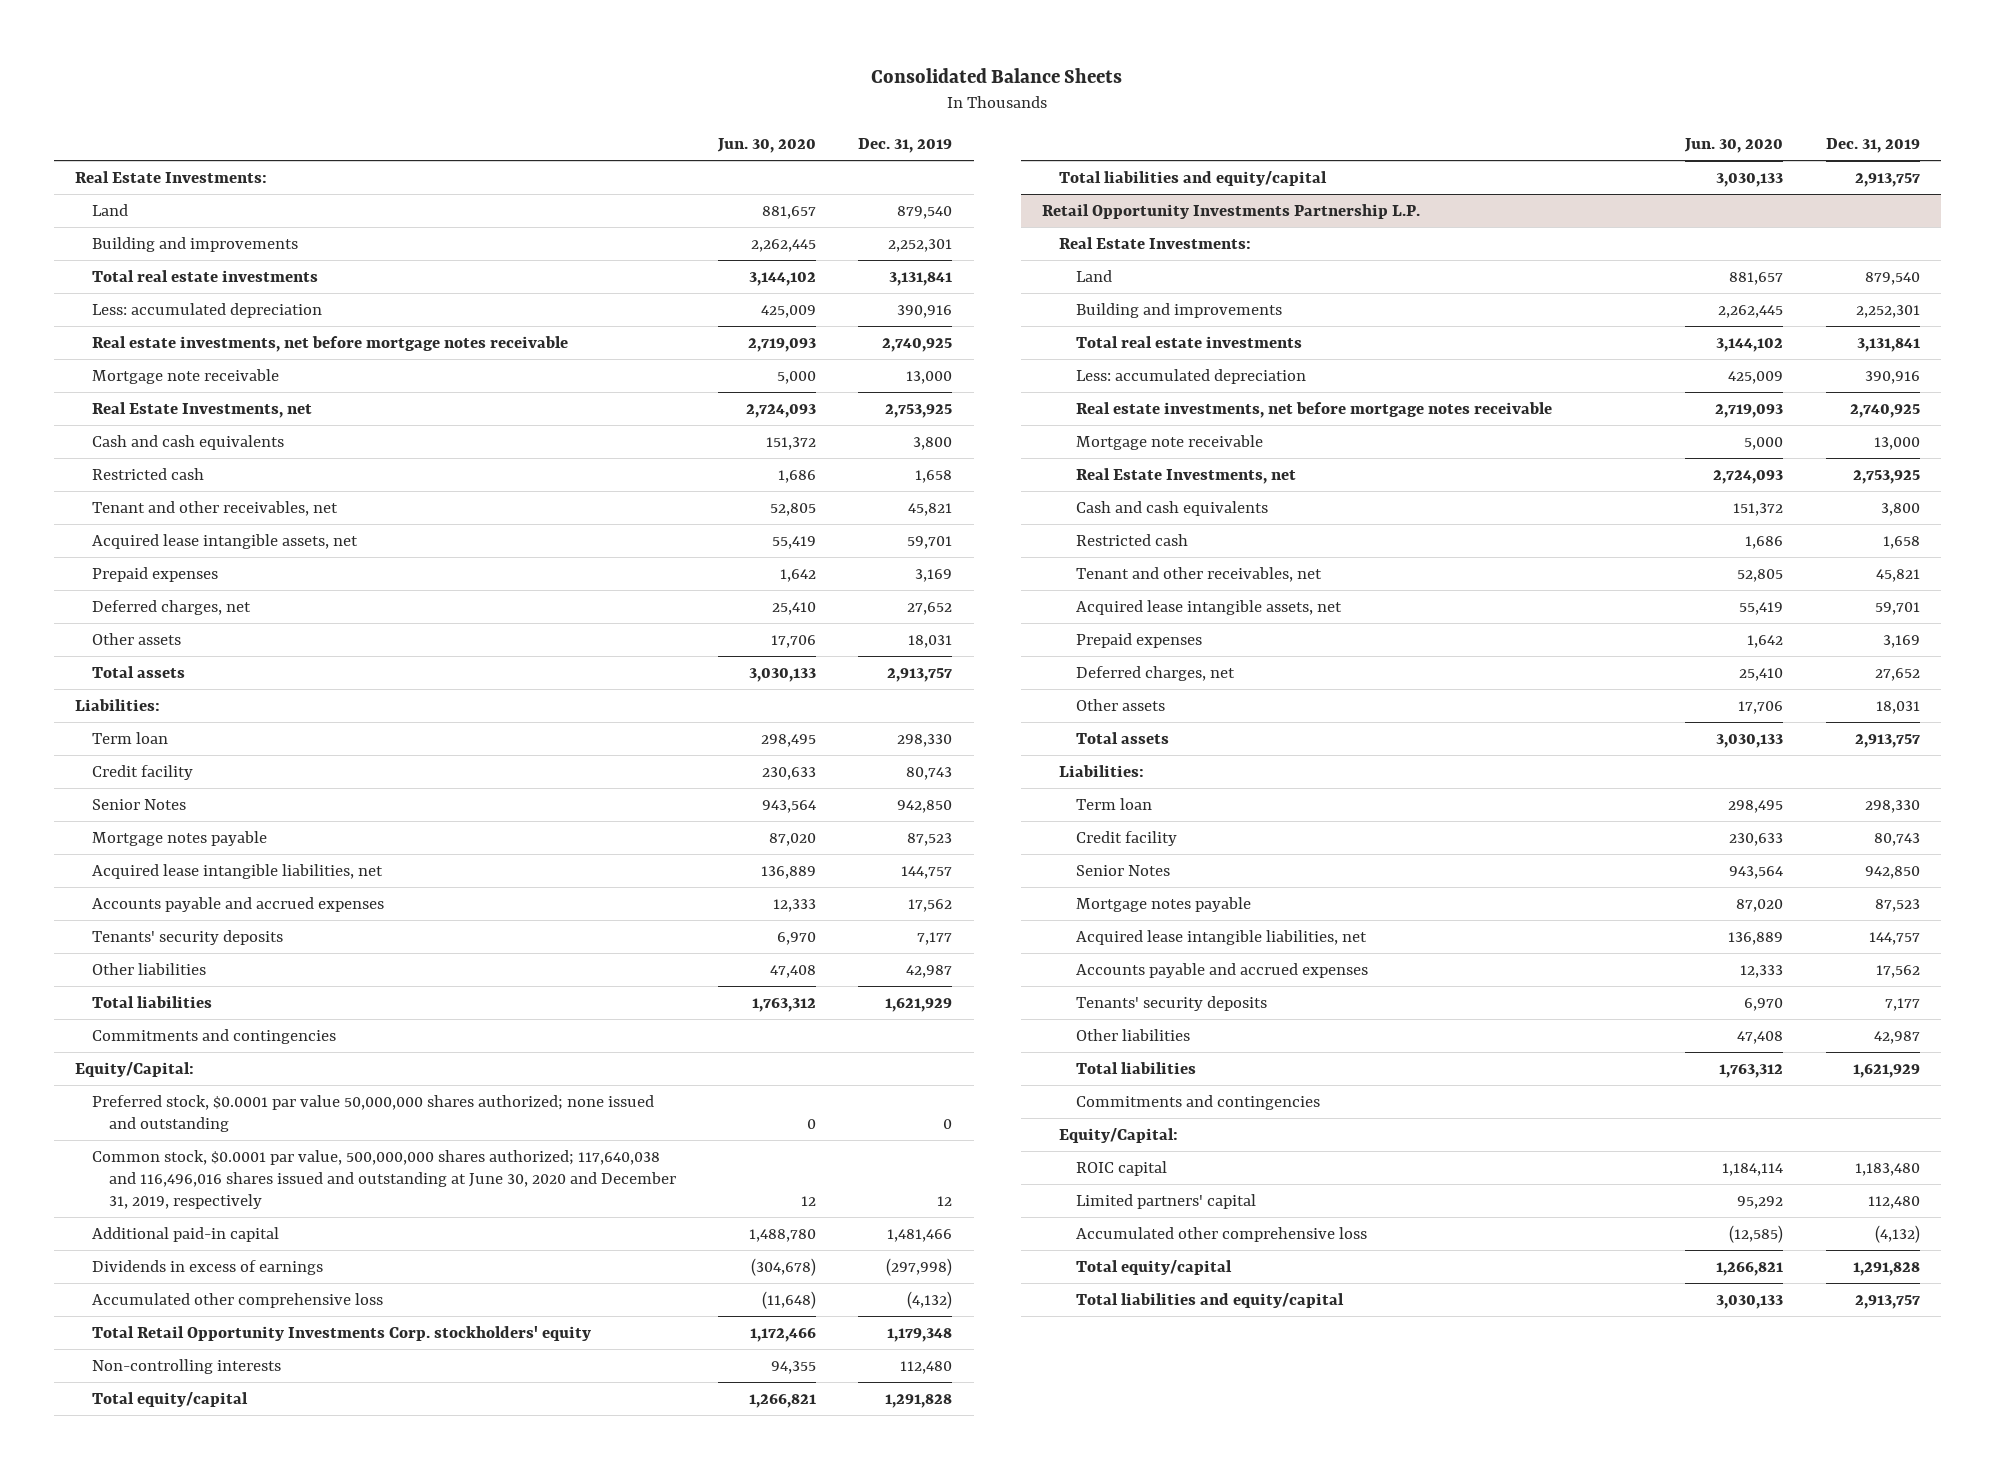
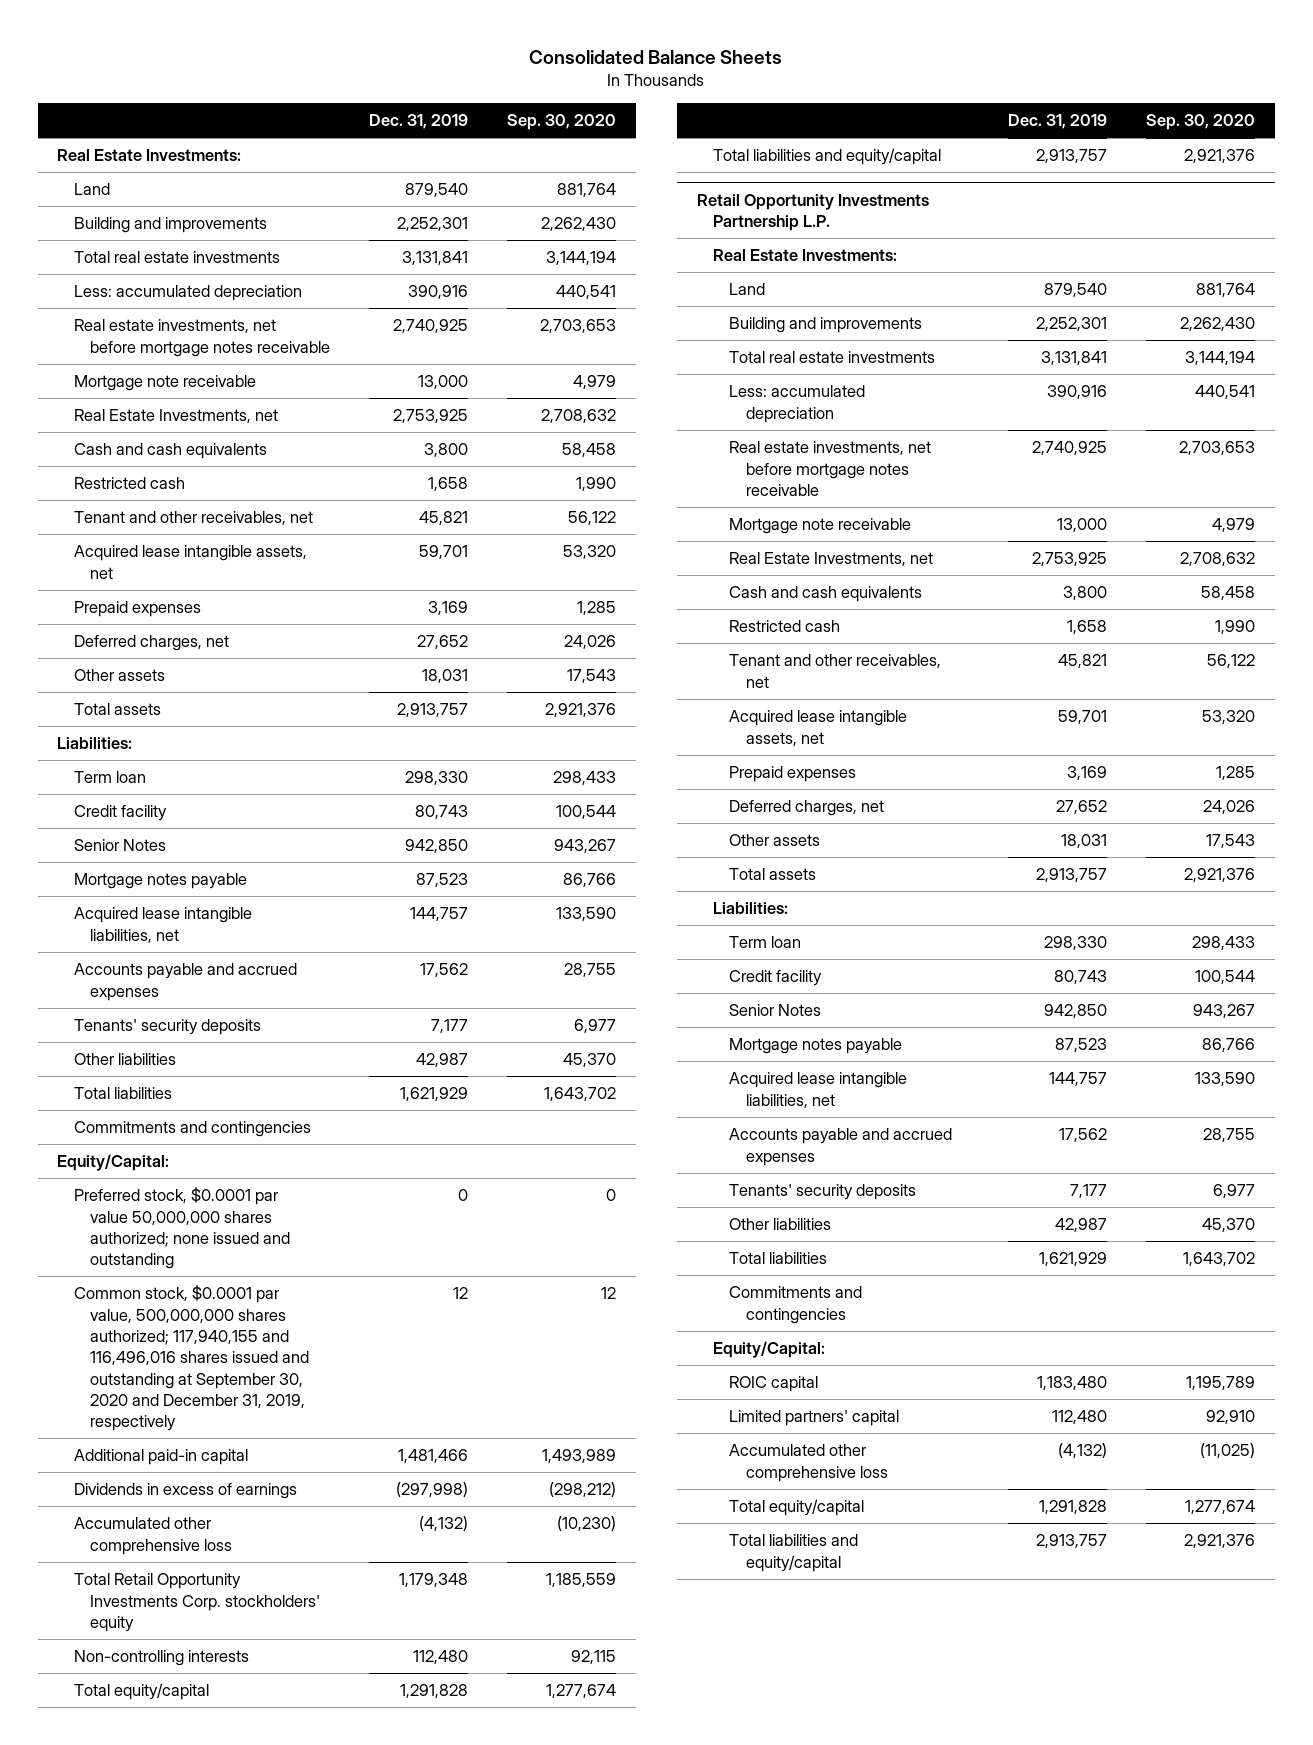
[717,138,817,154] Jun. 30, 2020 -> none
none -> [507,113,617,130] Sep. 30, 2020
[91,1149,676,1209] Common stock, $0.0001 par value, 500,000,000 shares authorized; 117,640,038 and 116,496,016 shares issued and outstanding at June 30, 2020 and December 31, 2019, respectively -> [73,1285,310,1432] Common stock, $0.0001 par value, 500,000,000 shares authorized; 117,940,155 and 116,496,016 shares issued and outstanding at September 30, 2020 and December 31, 2019, respectively

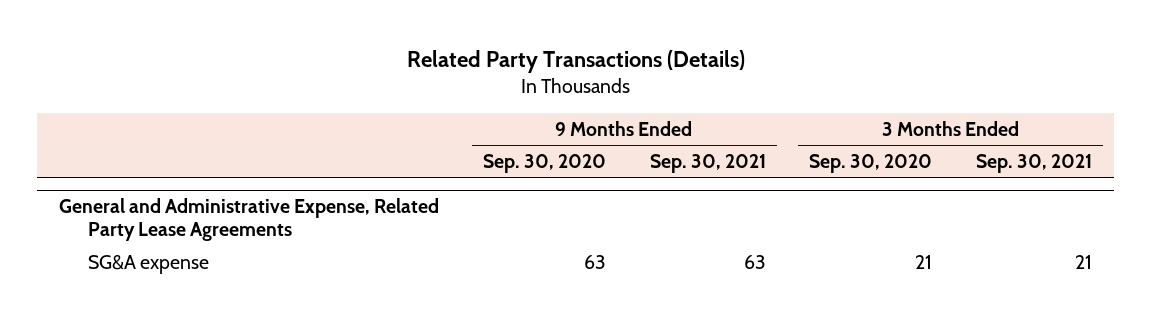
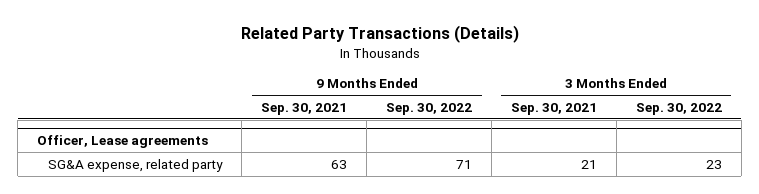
[482,154,606,174] Sep. 30, 2020 -> none
[809,154,933,174] Sep. 30, 2020 -> none
none -> [386,102,473,115] Sep. 30, 2022
none -> [635,102,722,115] Sep. 30, 2022
[58,198,439,242] General and Administrative Expense, Related Party Lease Agreements -> none
none -> [37,135,209,149] Officer, Lease agreements
[87,255,209,275] SG&A expense -> [48,158,224,172] SG&A expense, related party

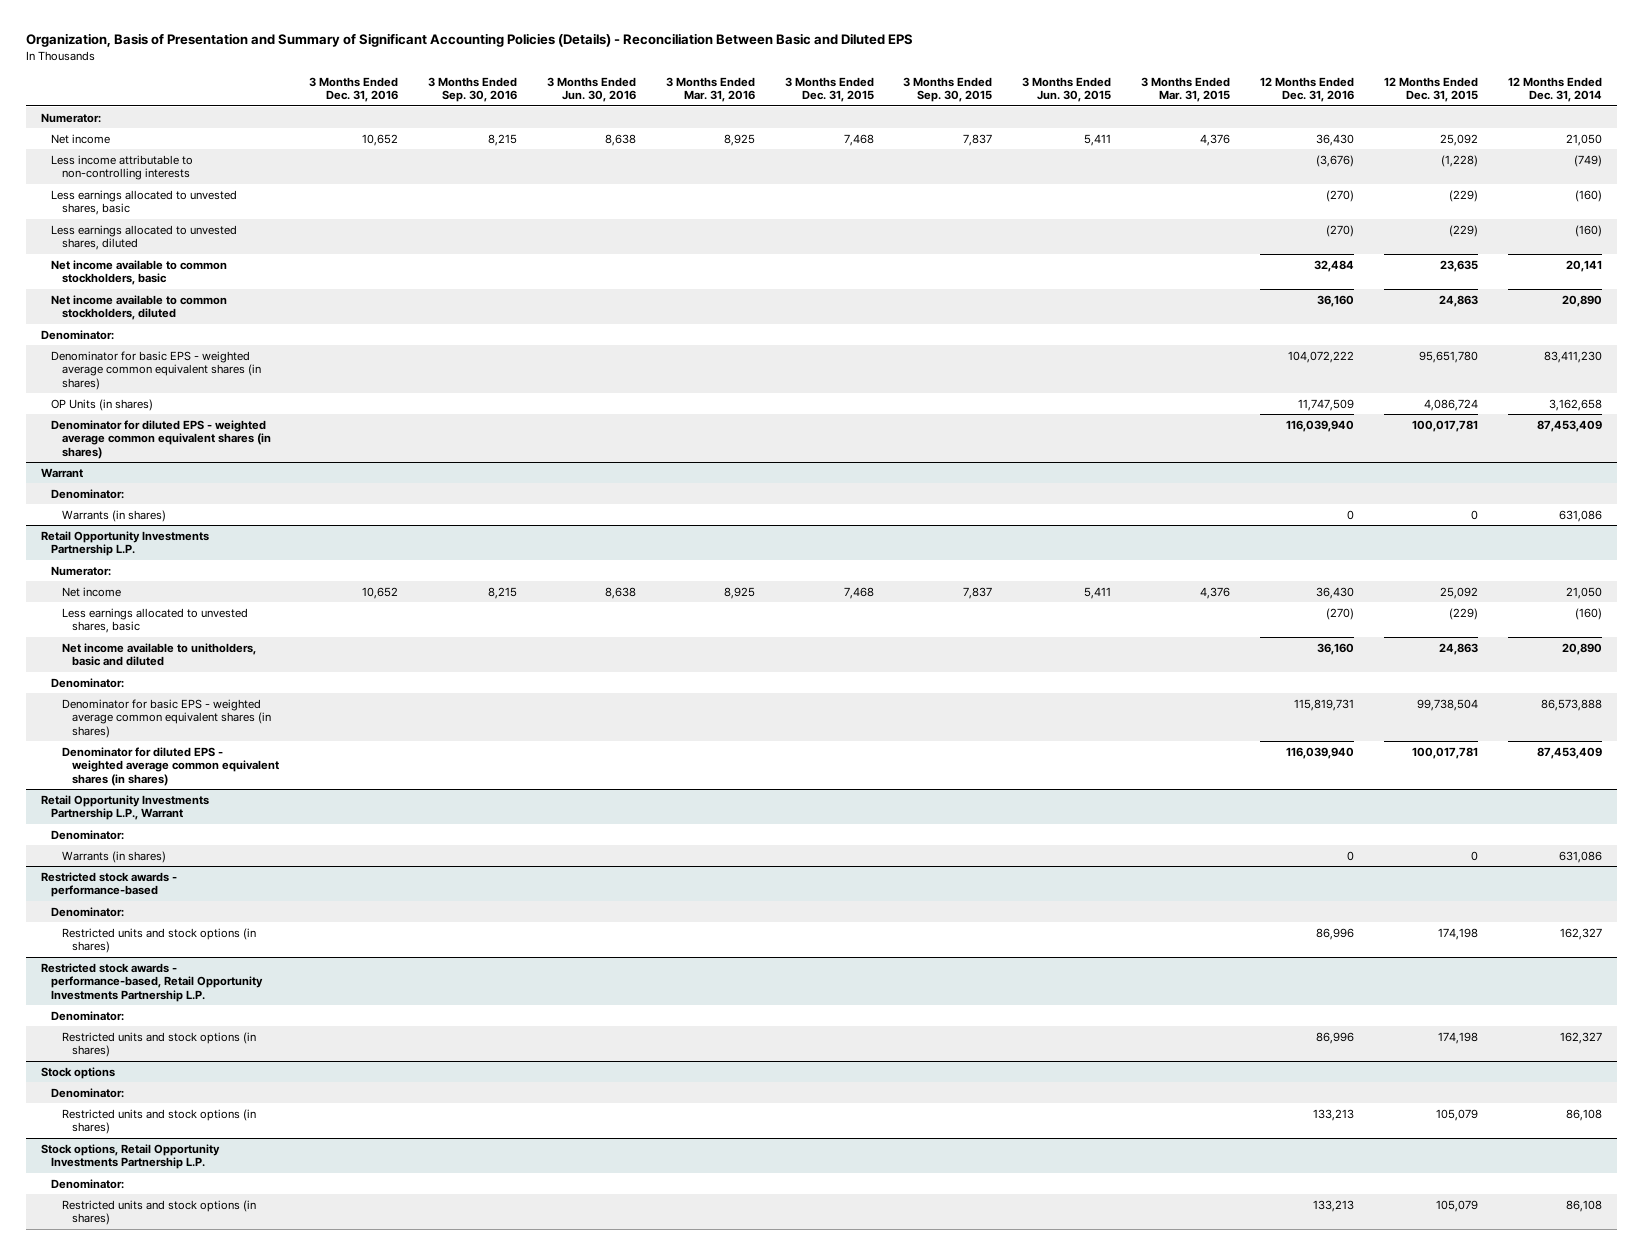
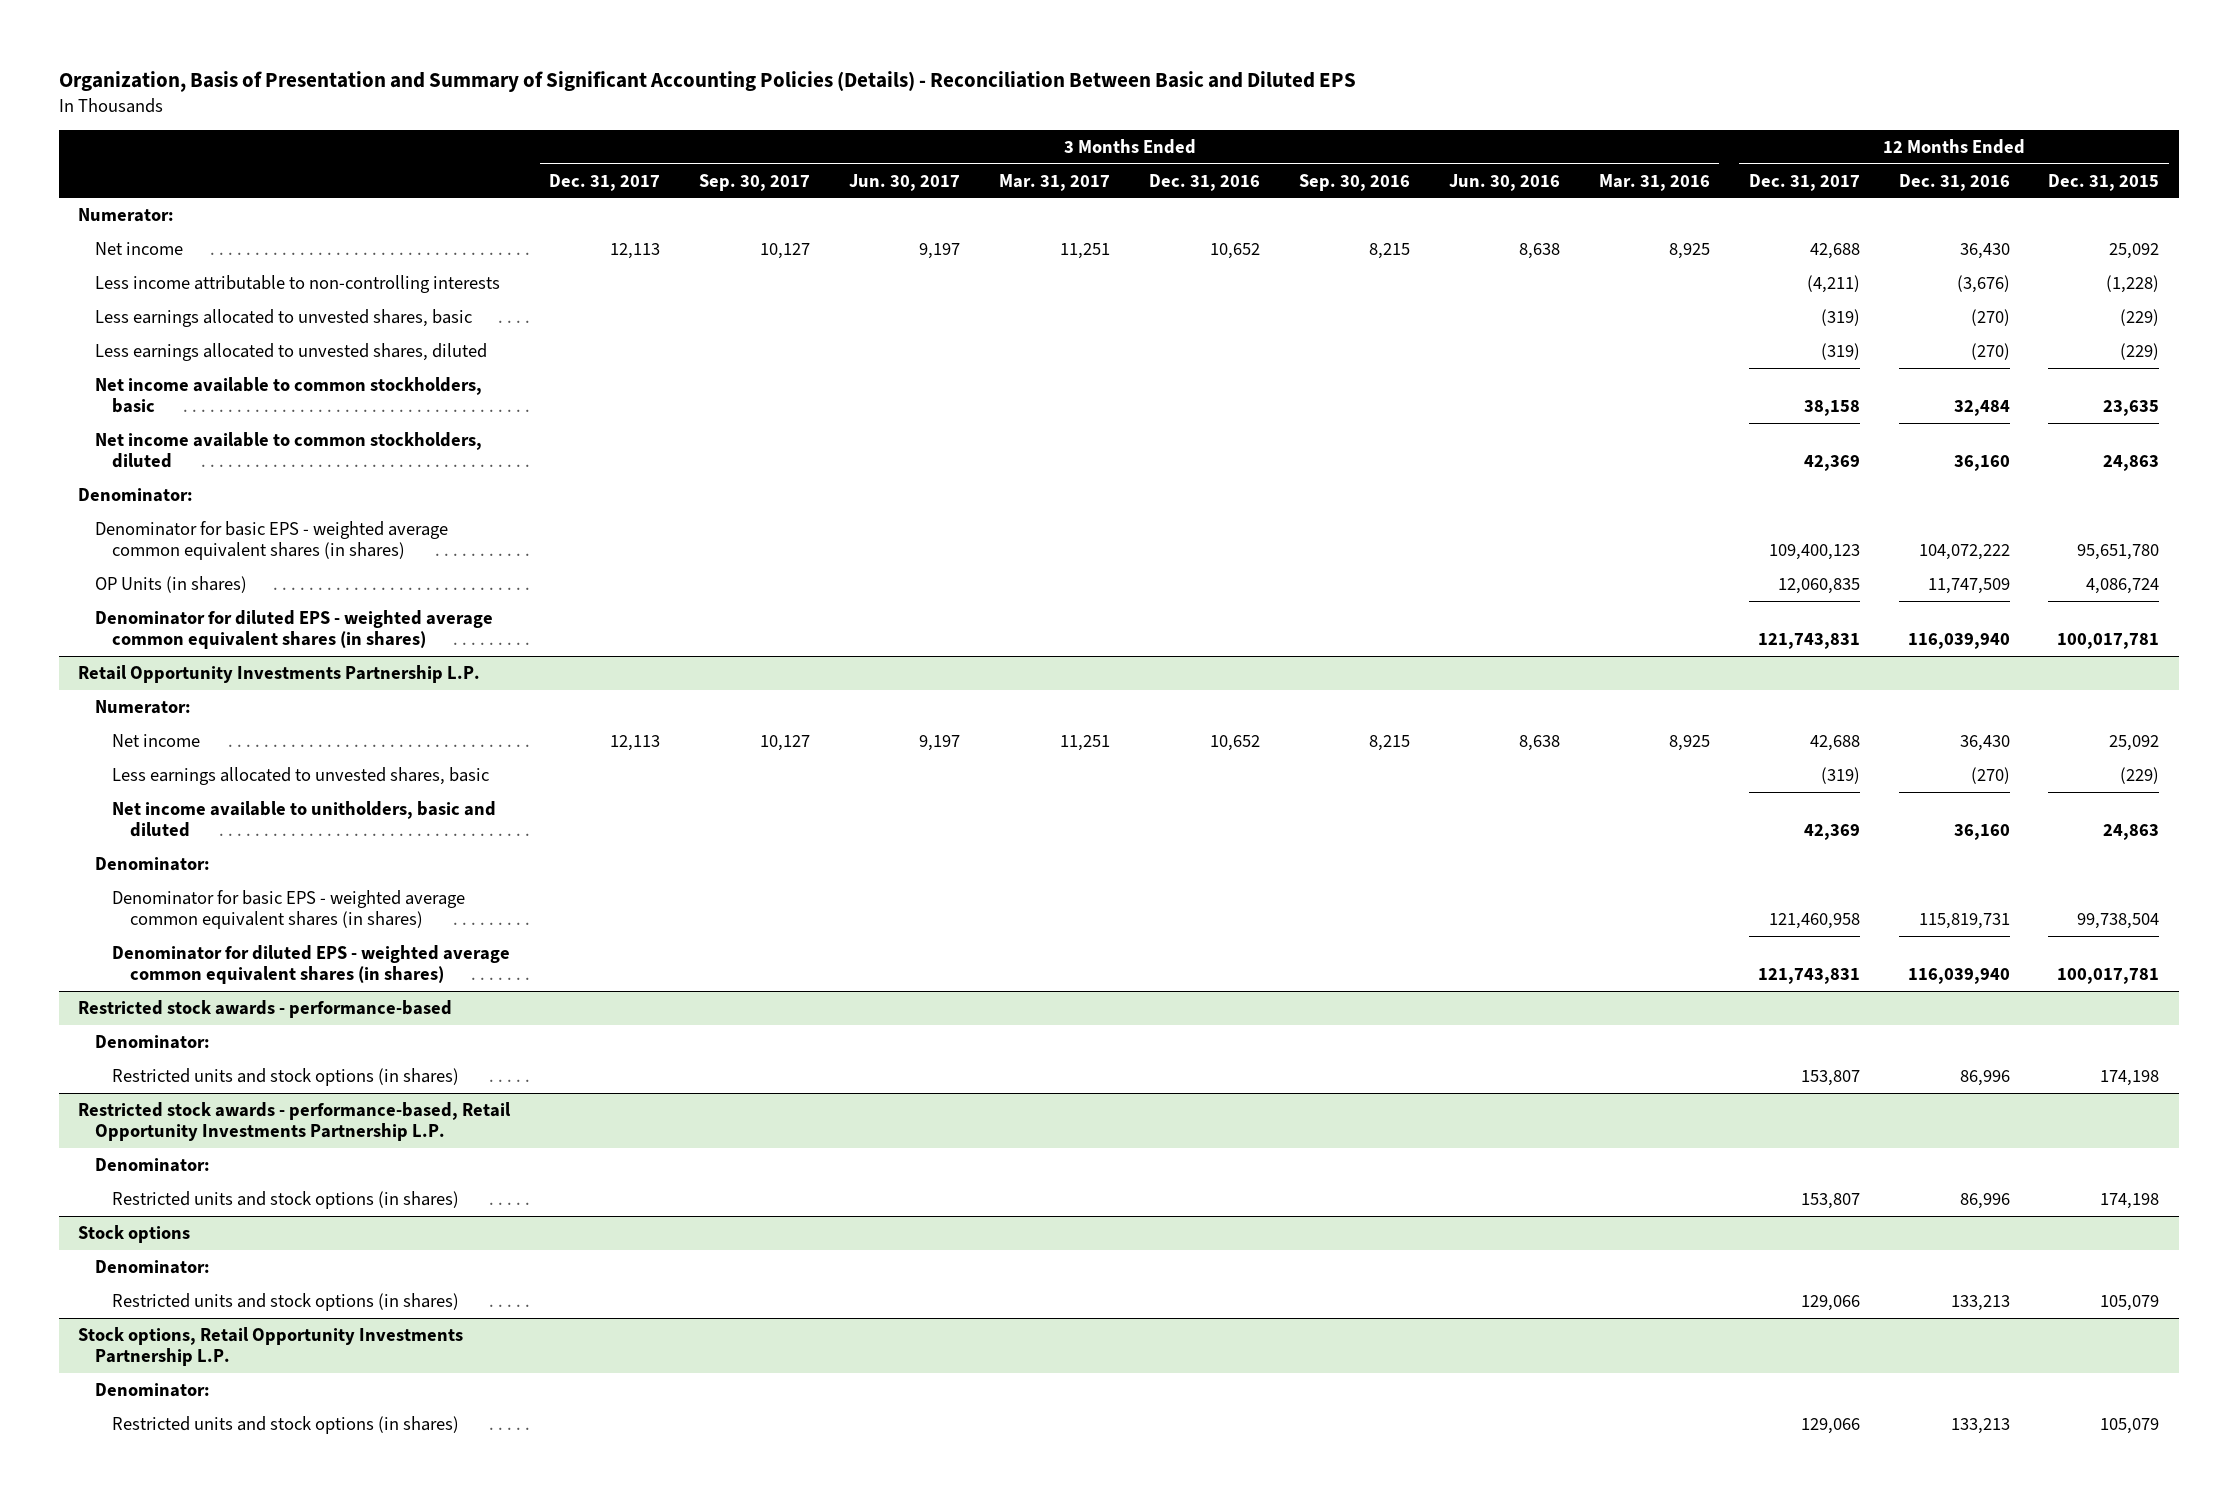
[784,76,874,103] 3 Months Ended Dec. 31, 2015 -> none
[903,76,993,103] 3 Months Ended Sep. 30, 2015 -> none
[1022,76,1112,103] 3 Months Ended Jun. 30, 2015 -> none
[1141,76,1231,103] 3 Months Ended Mar. 31, 2015 -> none
[1507,76,1602,103] 12 Months Ended Dec. 31, 2014 -> none
none -> [549,173,661,191] Dec. 31, 2017
none -> [699,173,811,191] Sep. 30, 2017
none -> [849,173,961,191] Jun. 30, 2017
none -> [999,173,1111,191] Mar. 31, 2017
none -> [1748,173,1860,191] Dec. 31, 2017
[40,467,83,478] Warrant -> none
[51,488,125,499] Denominator: -> none
[61,509,166,522] Warrants (in shares) -> none
[40,794,209,821] Retail Opportunity Investments Partnership L.P., Warrant -> none
[51,829,125,840] Denominator: -> none
[61,850,166,863] Warrants (in shares) -> none

